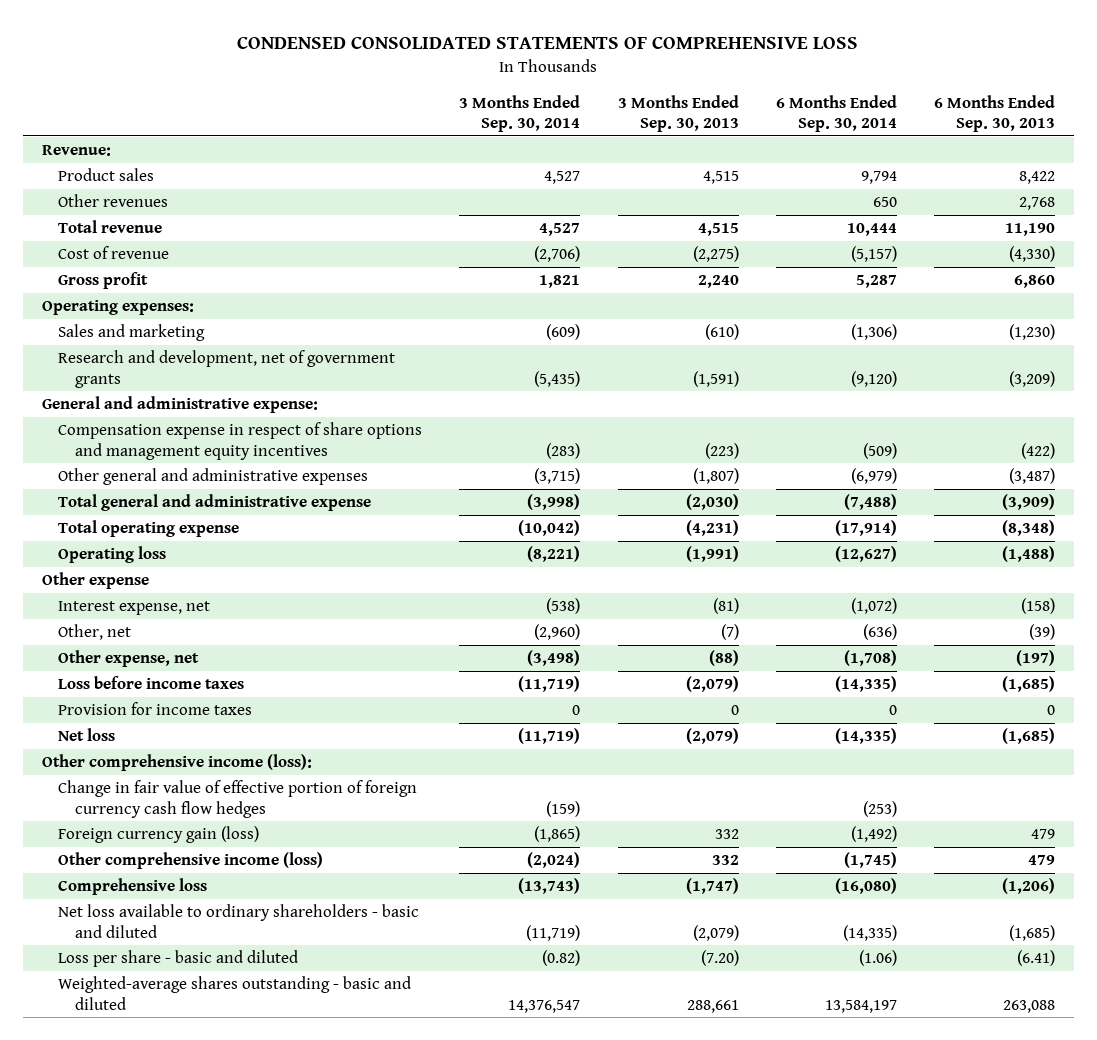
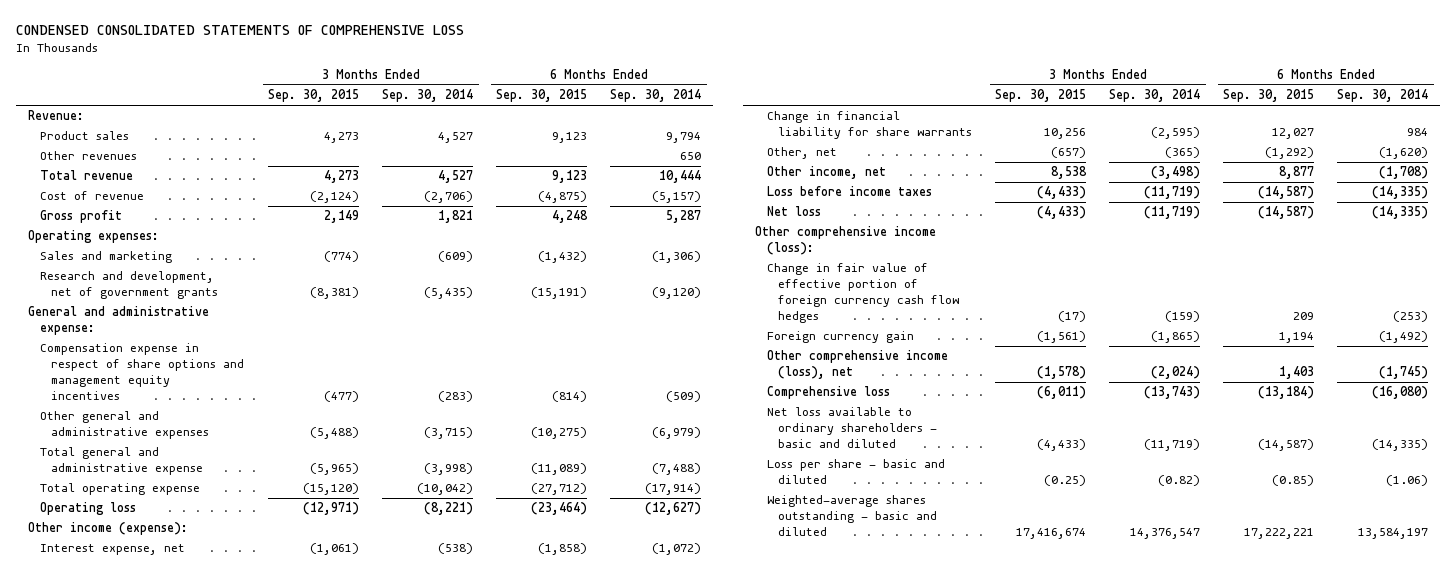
[617,94,739,132] 3 Months Ended Sep. 30, 2013 -> none
[933,94,1055,132] 6 Months Ended Sep. 30, 2013 -> none
none -> [268,89,360,103] Sep. 30, 2015
none -> [496,89,588,103] Sep. 30, 2015
[41,572,149,590] Other expense -> [27,522,188,536] Other income (expense):
none -> [766,111,973,140] Change in financial liability for share warrants
[534,624,581,641] (2,960) -> [1165,147,1201,159] (365)
[862,624,897,641] (636) -> [1379,147,1429,160] (1,620)
[58,650,200,668] Other expense, net -> [766,166,886,180] Other income, net
[58,702,253,716] Provision for income taxes -> none
[58,826,260,844] Foreign currency gain (loss) -> [766,331,914,344] Foreign currency gain
[58,852,324,870] Other comprehensive income (loss) -> [766,350,948,380] Other comprehensive income (loss), net

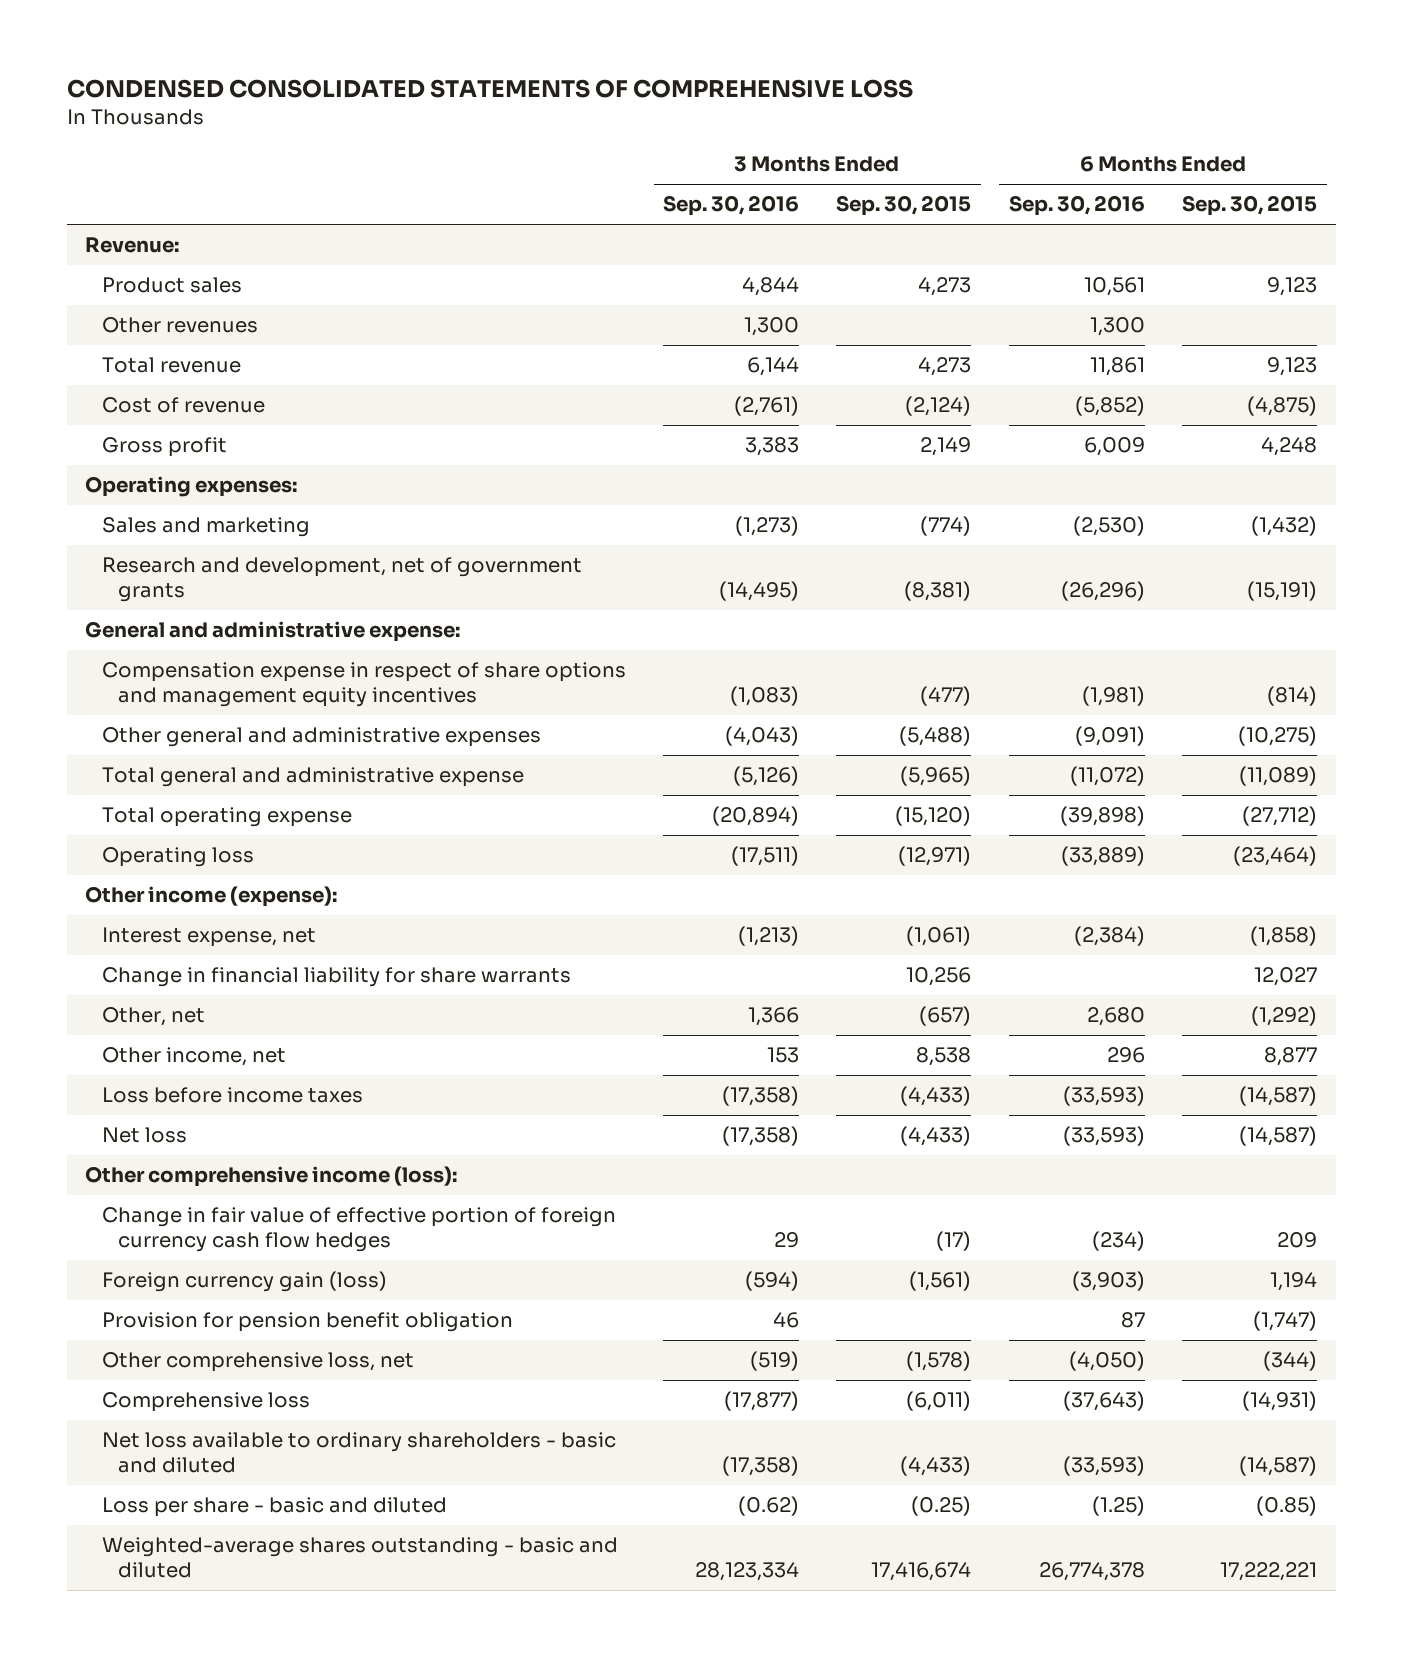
[382,89,474,103] Sep. 30, 2014 -> none
[610,89,702,103] Sep. 30, 2014 -> none
none -> [662,195,799,217] Sep. 30, 2016
none -> [1008,195,1145,217] Sep. 30, 2016
[766,331,914,344] Foreign currency gain -> [101,1271,387,1293] Foreign currency gain (loss)
none -> [101,1312,513,1333] Provision for pension benefit obligation
[766,350,948,380] Other comprehensive income (loss), net -> [101,1352,414,1373] Other comprehensive loss, net
[1279,366,1315,380] 1,403 -> [1263,1351,1318,1372] (344)
[1258,386,1315,400] (13,184) -> [1242,1391,1318,1412] (14,931)

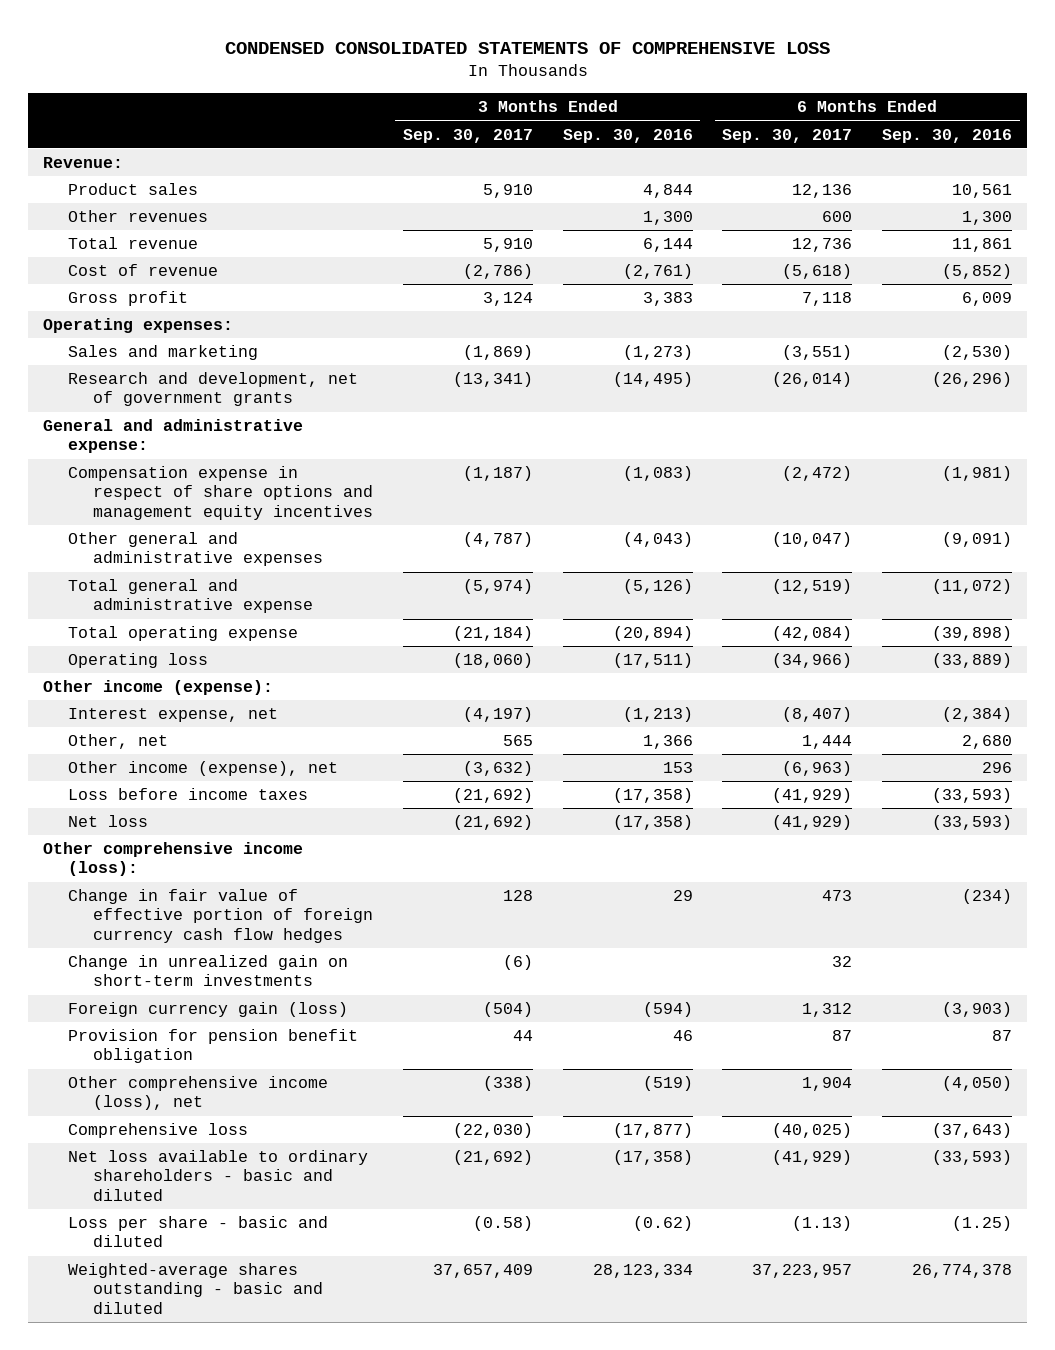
[836,195,972,217] Sep. 30, 2015 -> none
[1182,195,1318,217] Sep. 30, 2015 -> none
none -> [402,128,533,143] Sep. 30, 2017
none -> [722,128,853,143] Sep. 30, 2017
[101,967,571,988] Change in financial liability for share warrants -> none
[101,1047,286,1067] Other income, net -> [67,761,338,777] Other income (expense), net
none -> [67,955,348,987] Change in unrealized gain on short-term investments
[101,1352,414,1373] Other comprehensive loss, net -> [67,1076,328,1111] Other comprehensive income (loss), net

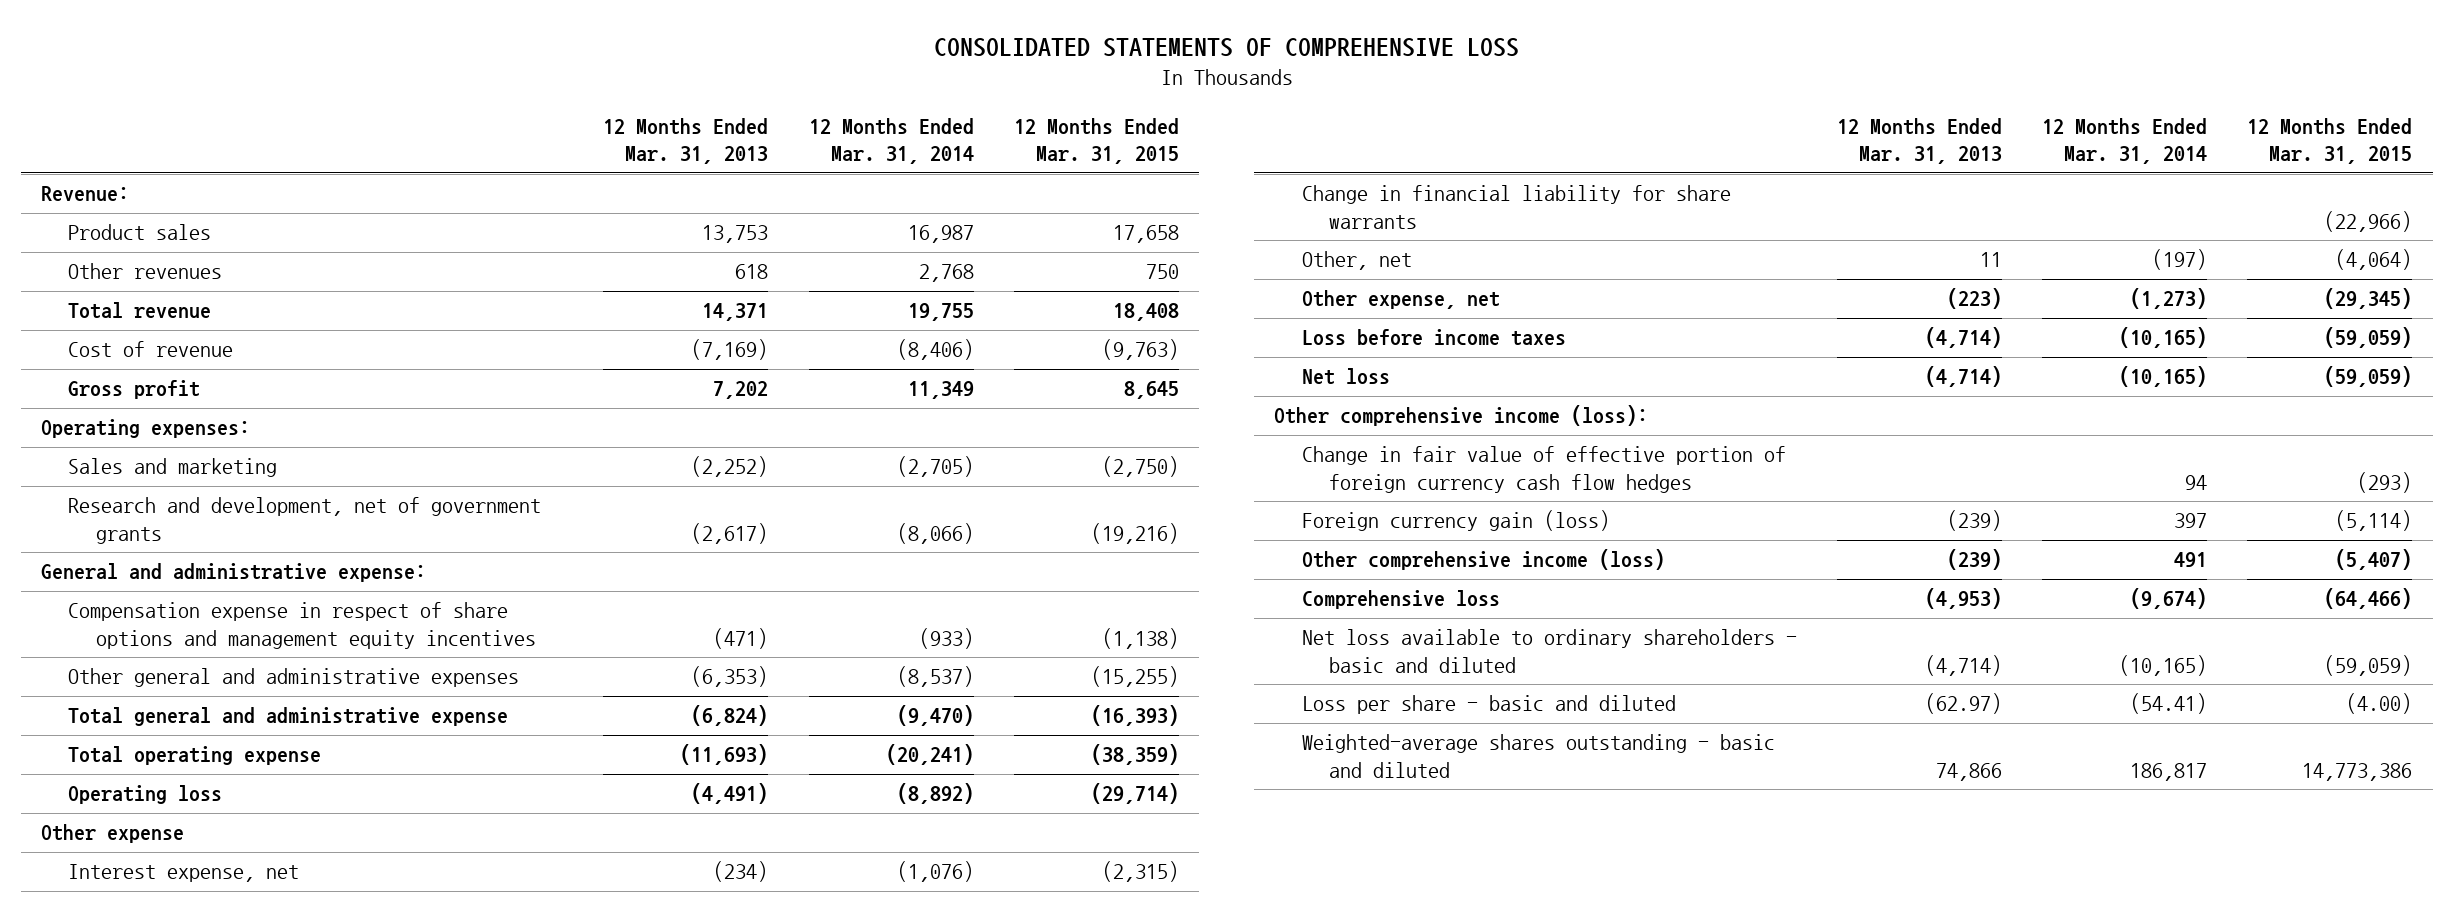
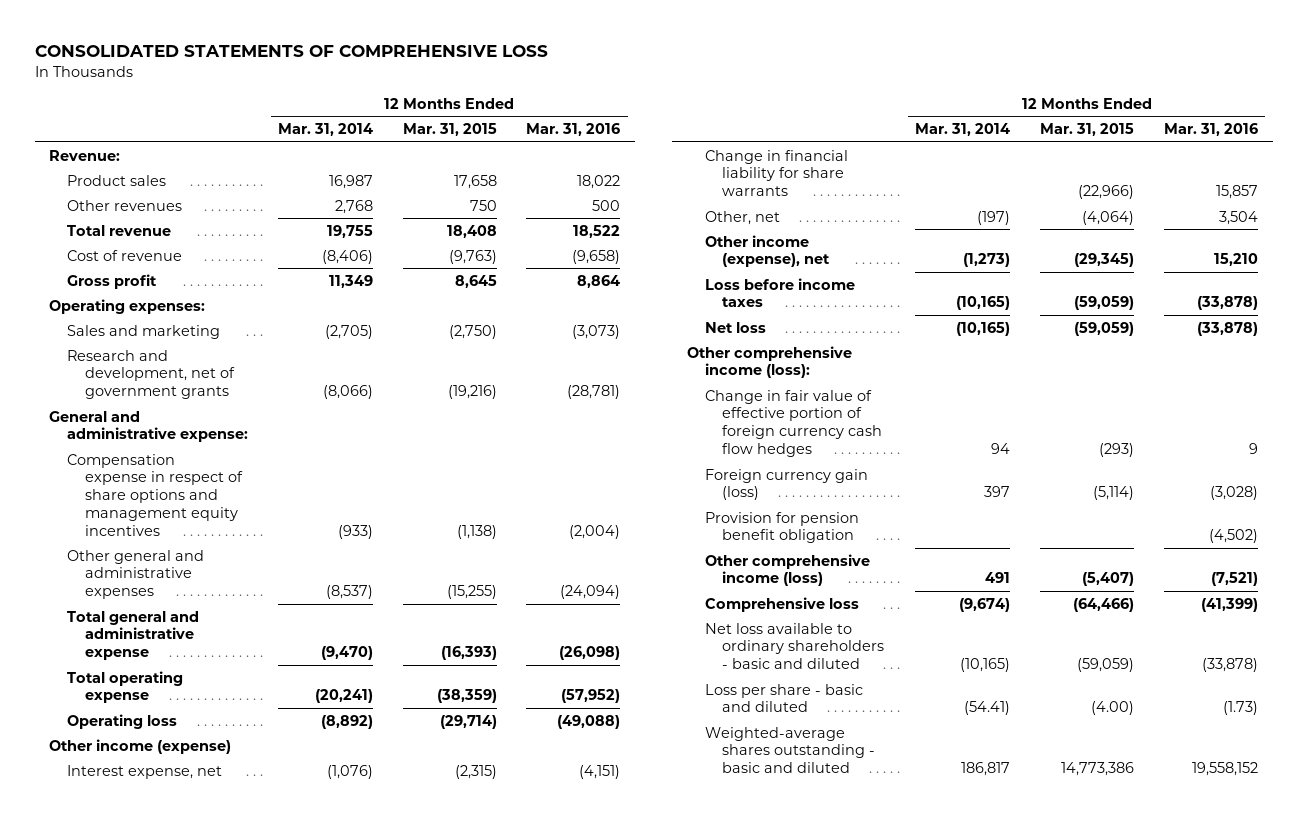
[603,117,769,165] 12 Months Ended Mar. 31, 2013 -> none
none -> [526,123,621,137] Mar. 31, 2016
[40,824,184,844] Other expense -> [49,738,232,754] Other income (expense)
[1301,290,1500,310] Other expense, net -> [704,234,831,268] Other income (expense), net
none -> [704,511,859,544] Provision for pension benefit obligation

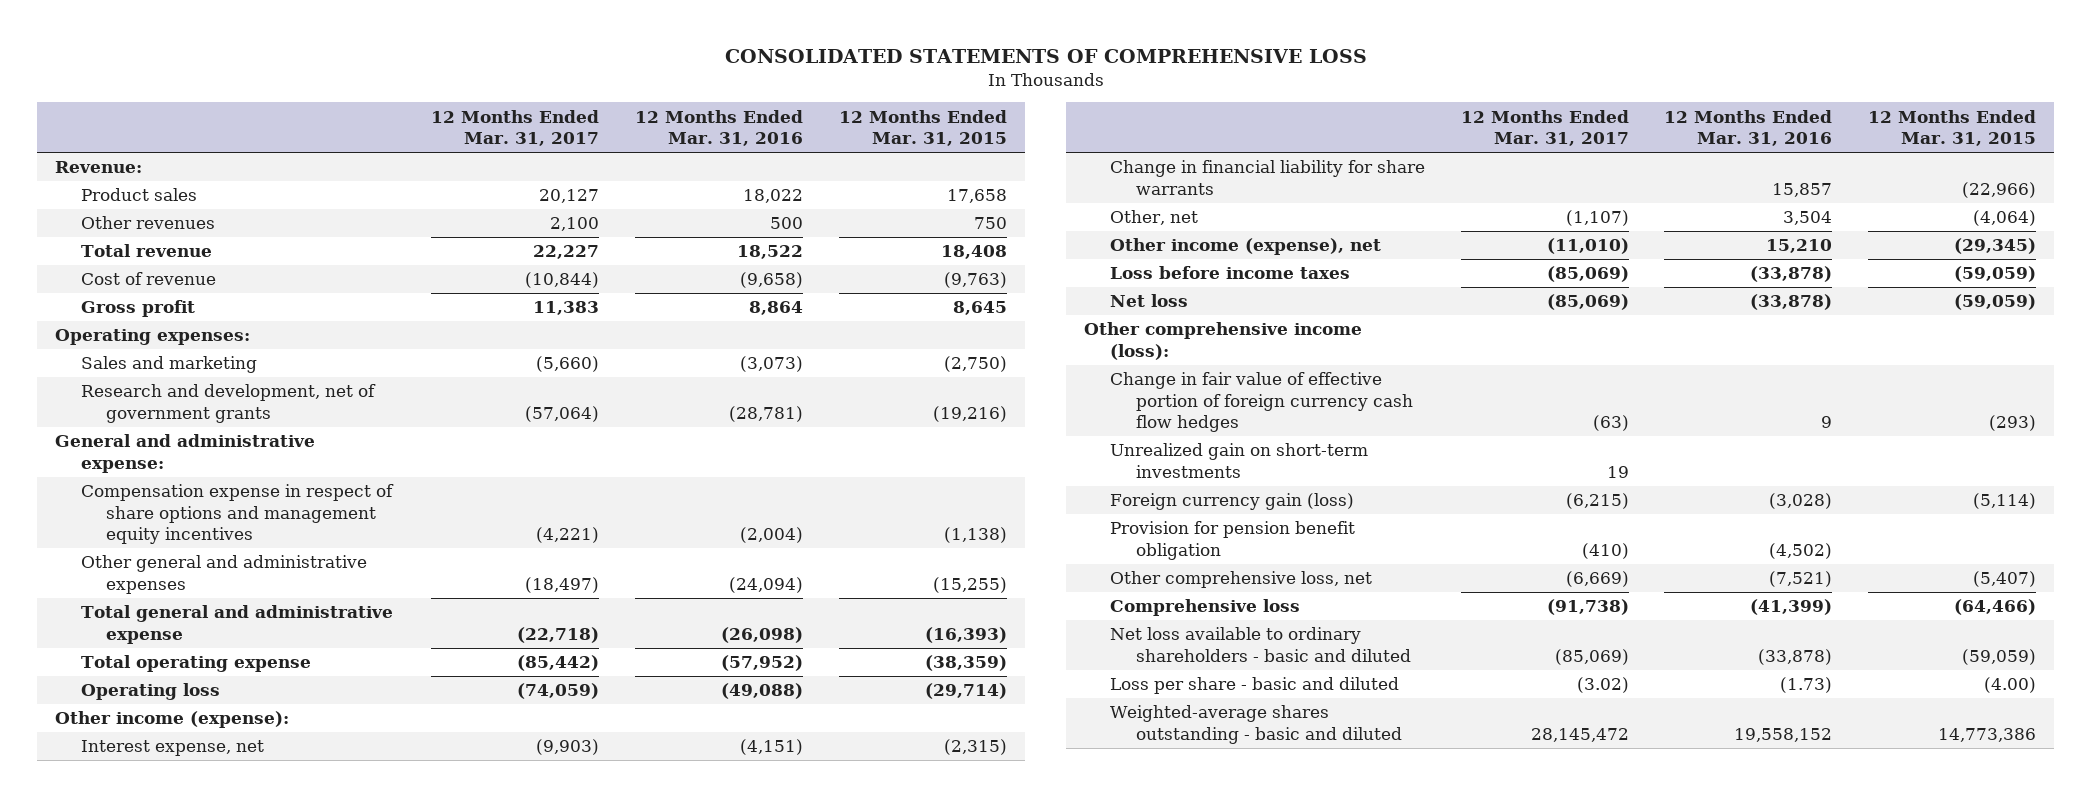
[277,123,373,137] Mar. 31, 2014 -> none
none -> [431,109,600,147] 12 Months Ended Mar. 31, 2017
[49,738,232,754] Other income (expense) -> [55,711,290,729] Other income (expense):
none -> [1109,443,1368,478] Unrealized gain on short-term investments
[704,553,870,587] Other comprehensive income (loss) -> [1109,571,1372,589] Other comprehensive loss, net

